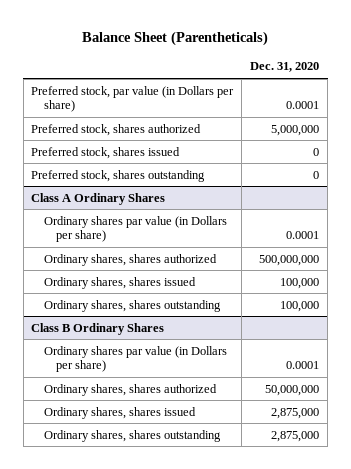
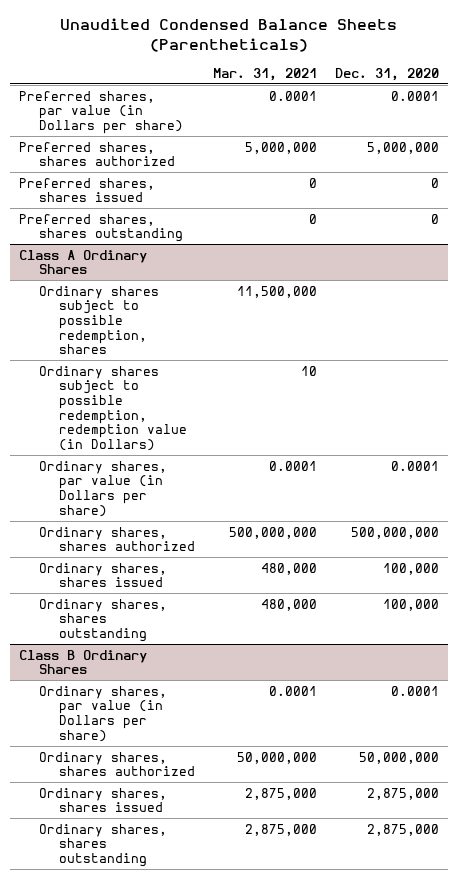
[82,31,269,47] Balance Sheet (Parentheticals) -> [60,17,398,52] Unaudited Condensed Balance Sheets (Parentheticals)
none -> [212,67,317,81] Mar. 31, 2021
[31,85,235,113] Preferred stock, par value (in Dollars per share) -> [19,90,184,134] Preferred shares, par value (in Dollars per share)
[31,123,202,136] Preferred stock, shares authorized -> [19,141,176,167] Preferred shares, shares authorized
[31,146,181,159] Preferred stock, shares issued -> [19,177,156,203] Preferred shares, shares issued
[31,169,206,182] Preferred stock, shares outstanding -> [19,213,184,243] Preferred shares, shares outstanding
none -> [39,285,160,355] Ordinary shares subject to possible redemption, shares
none -> [39,365,187,451] Ordinary shares subject to possible redemption, redemption value (in Dollars)
[43,215,227,243] Ordinary shares par value (in Dollars per share) -> [39,460,168,517] Ordinary shares, par value (in Dollars per share)
[43,345,227,373] Ordinary shares par value (in Dollars per share) -> [39,685,168,742] Ordinary shares, par value (in Dollars per share)

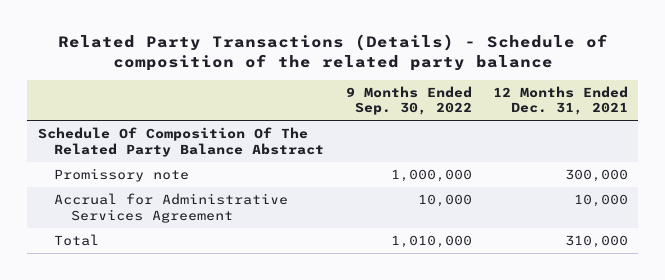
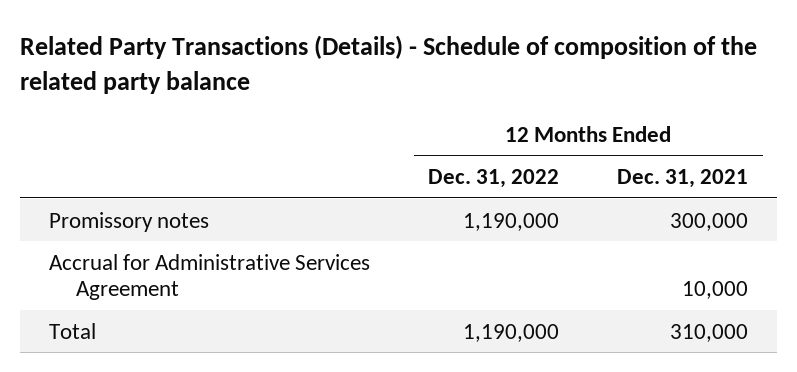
[345,85,472,116] 9 Months Ended Sep. 30, 2022 -> none
none -> [428,168,560,188] Dec. 31, 2022
[37,127,325,157] Schedule Of Composition Of The Related Party Balance Abstract -> none
[54,168,190,183] Promissory note -> [49,211,210,232] Promissory notes

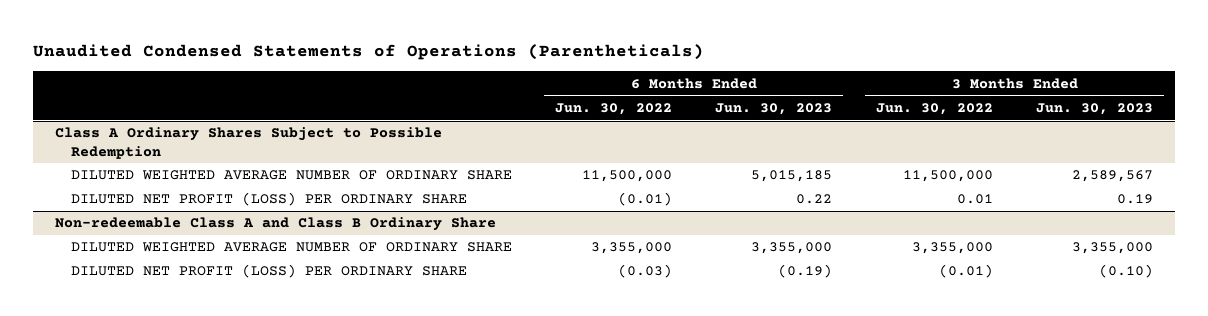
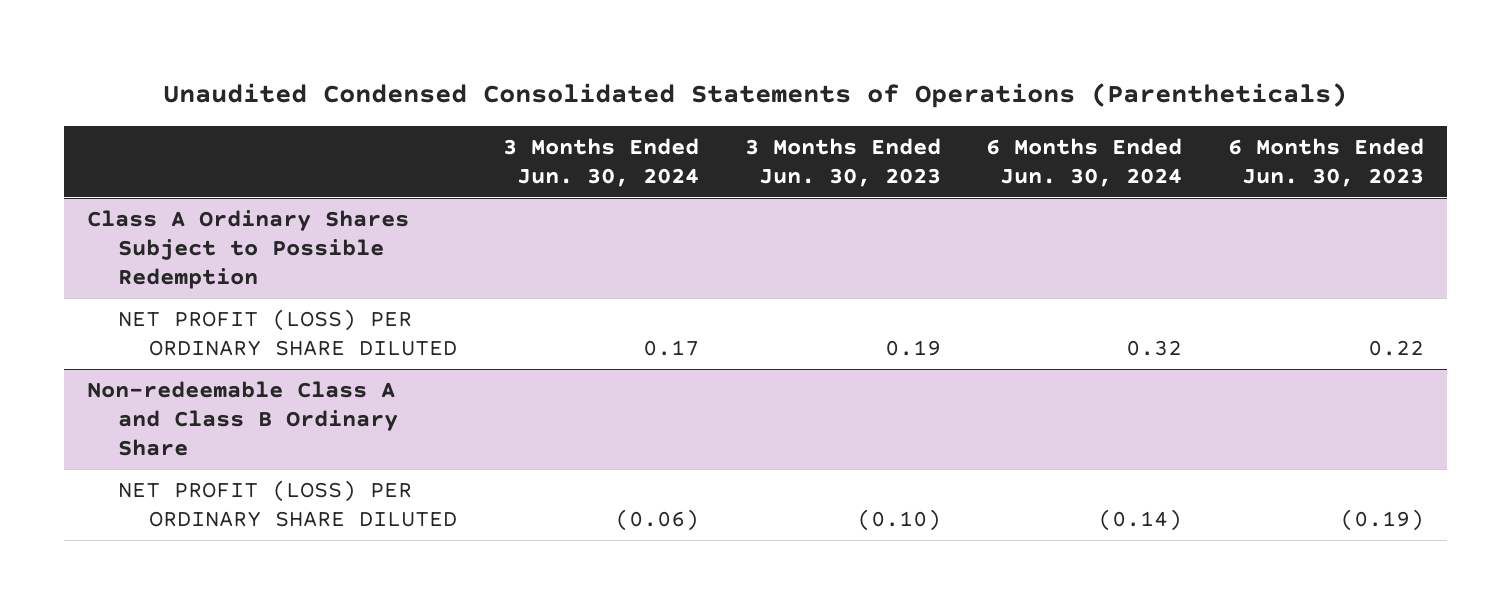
[33,44,705,61] Unaudited Condensed Statements of Operations (Parentheticals) -> [163,82,1348,108] Unaudited Condensed Consolidated Statements of Operations (Parentheticals)
[555,102,673,115] Jun. 30, 2022 -> none
[875,102,993,115] Jun. 30, 2022 -> none
none -> [502,138,699,187] 3 Months Ended Jun. 30, 2024
none -> [986,138,1183,187] 6 Months Ended Jun. 30, 2024
[70,170,512,181] DILUTED WEIGHTED AVERAGE NUMBER OF ORDINARY SHARE -> none
[70,192,467,207] DILUTED NET PROFIT (LOSS) PER ORDINARY SHARE -> [118,309,458,357] NET PROFIT (LOSS) PER ORDINARY SHARE DILUTED
[70,242,512,253] DILUTED WEIGHTED AVERAGE NUMBER OF ORDINARY SHARE -> none
[70,264,467,279] DILUTED NET PROFIT (LOSS) PER ORDINARY SHARE -> [118,480,458,528] NET PROFIT (LOSS) PER ORDINARY SHARE DILUTED

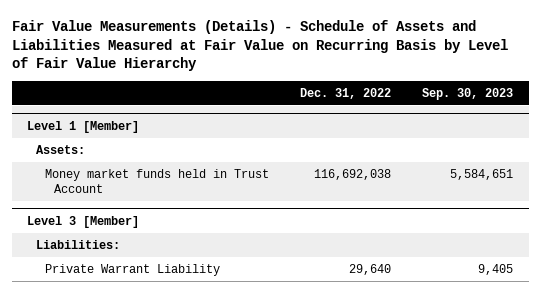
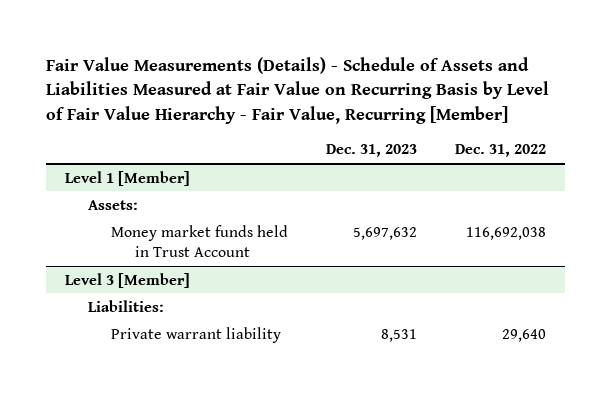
[11,19,508,72] Fair Value Measurements (Details) - Schedule of Assets and Liabilities Measured at Fair Value on Recurring Basis by Level of Fair Value Hierarchy -> [45,56,549,124] Fair Value Measurements (Details) - Schedule of Assets and Liabilities Measured at Fair Value on Recurring Basis by Level of Fair Value Hierarchy - Fair Value, Recurring [Member]
[422,87,514,100] Sep. 30, 2023 -> none
none -> [325,144,417,158] Dec. 31, 2023
[45,264,221,277] Private Warrant Liability -> [111,326,282,343] Private warrant liability

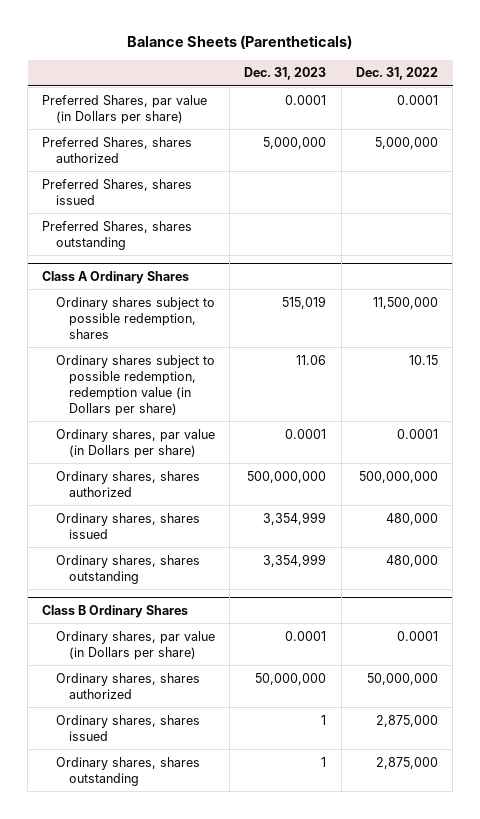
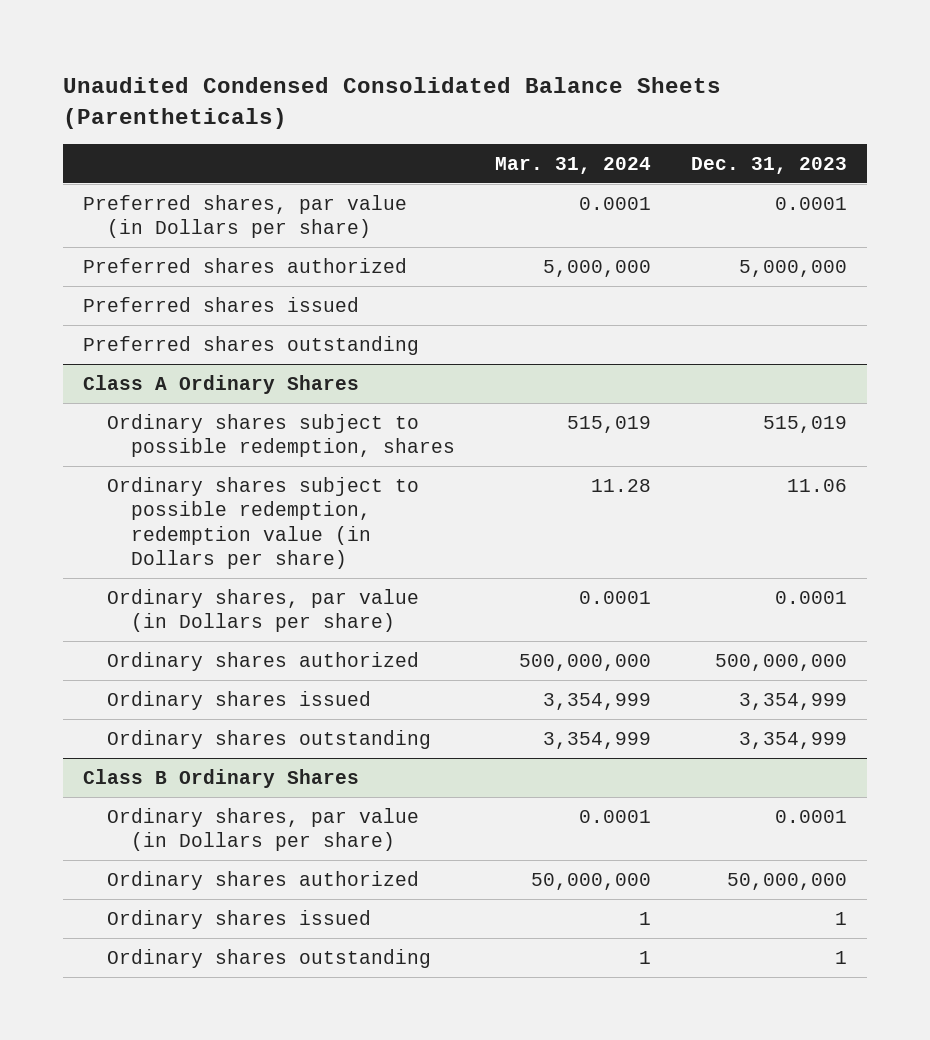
[127,35,353,50] Balance Sheets (Parentheticals) -> [62,77,721,129] Unaudited Condensed Consolidated Balance Sheets (Parentheticals)
[355,67,438,81] Dec. 31, 2022 -> none
none -> [495,156,652,174] Mar. 31, 2024
[42,94,208,124] Preferred Shares, par value (in Dollars per share) -> [82,194,407,239] Preferred shares, par value (in Dollars per share)
[42,136,193,163] Preferred Shares, shares authorized -> [82,257,407,273] Preferred shares authorized
[42,178,193,205] Preferred Shares, shares issued -> [82,296,359,312] Preferred shares issued
[42,220,193,250] Preferred Shares, shares outstanding -> [82,335,419,355] Preferred shares outstanding
[55,470,200,497] Ordinary shares, shares authorized -> [107,651,420,671] Ordinary shares authorized
[55,512,200,539] Ordinary shares, shares issued -> [107,690,372,710] Ordinary shares issued
[55,554,200,584] Ordinary shares, shares outstanding -> [107,729,432,749] Ordinary shares outstanding
[55,672,200,699] Ordinary shares, shares authorized -> [107,870,420,890] Ordinary shares authorized
[55,714,200,741] Ordinary shares, shares issued -> [107,909,372,929] Ordinary shares issued
[55,756,200,786] Ordinary shares, shares outstanding -> [107,948,432,968] Ordinary shares outstanding

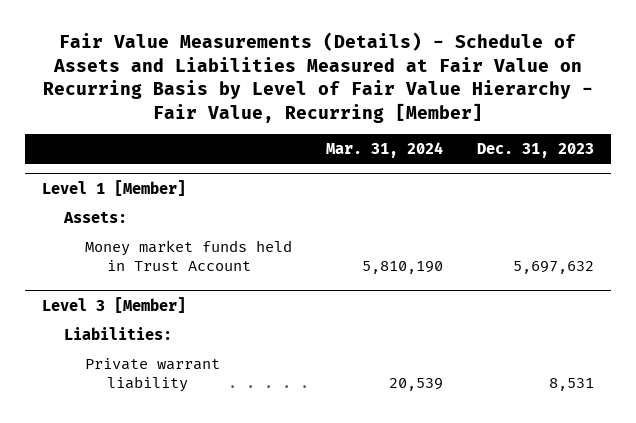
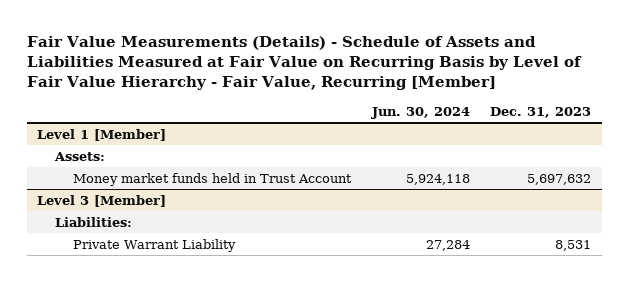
[325,141,443,158] Mar. 31, 2024 -> none
none -> [370,106,470,119] Jun. 30, 2024
[85,357,221,393] Private warrant liability -> [73,238,237,252] Private Warrant Liability

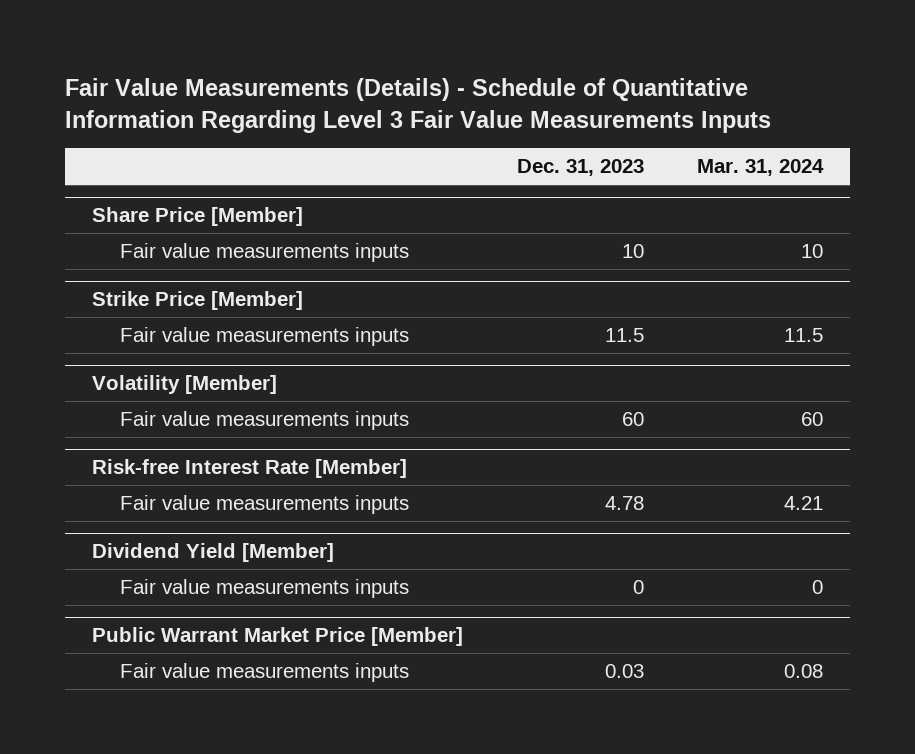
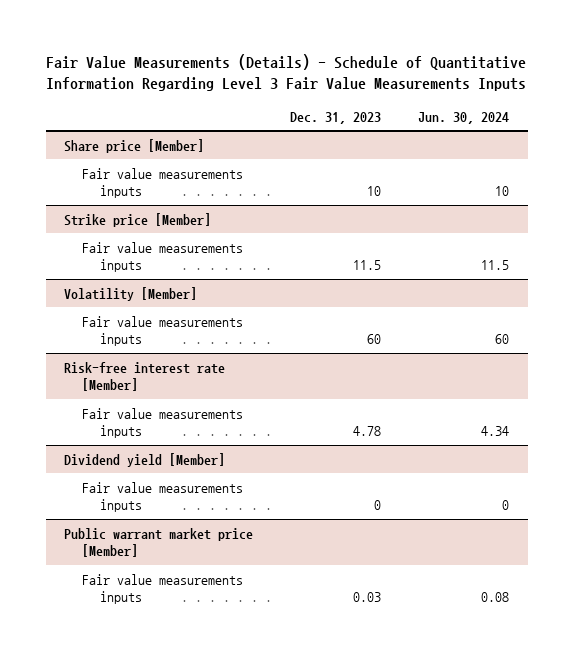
[697,159,825,177] Mar. 31, 2024 -> none
none -> [418,111,510,124] Jun. 30, 2024
[91,207,303,227] Share Price [Member] -> [64,138,205,153] Share price [Member]
[91,291,303,311] Strike Price [Member] -> [64,212,212,227] Strike price [Member]
[91,459,407,479] Risk-free Interest Rate [Member] -> [64,361,226,392] Risk-free interest rate [Member]
[91,543,334,563] Dividend Yield [Member] -> [64,452,226,467] Dividend yield [Member]
[91,627,463,647] Public Warrant Market Price [Member] -> [64,527,254,558] Public warrant market price [Member]

